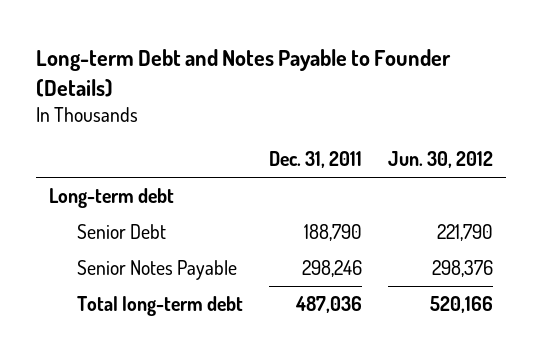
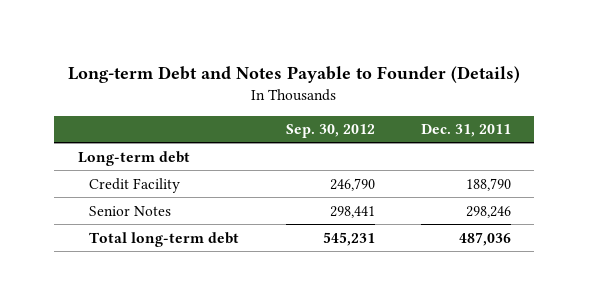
[387,151,493,169] Jun. 30, 2012 -> none
none -> [285,124,375,139] Sep. 30, 2012
[76,223,166,239] Senior Debt -> [89,177,181,193] Credit Facility
[76,259,237,280] Senior Notes Payable -> [89,205,172,216] Senior Notes

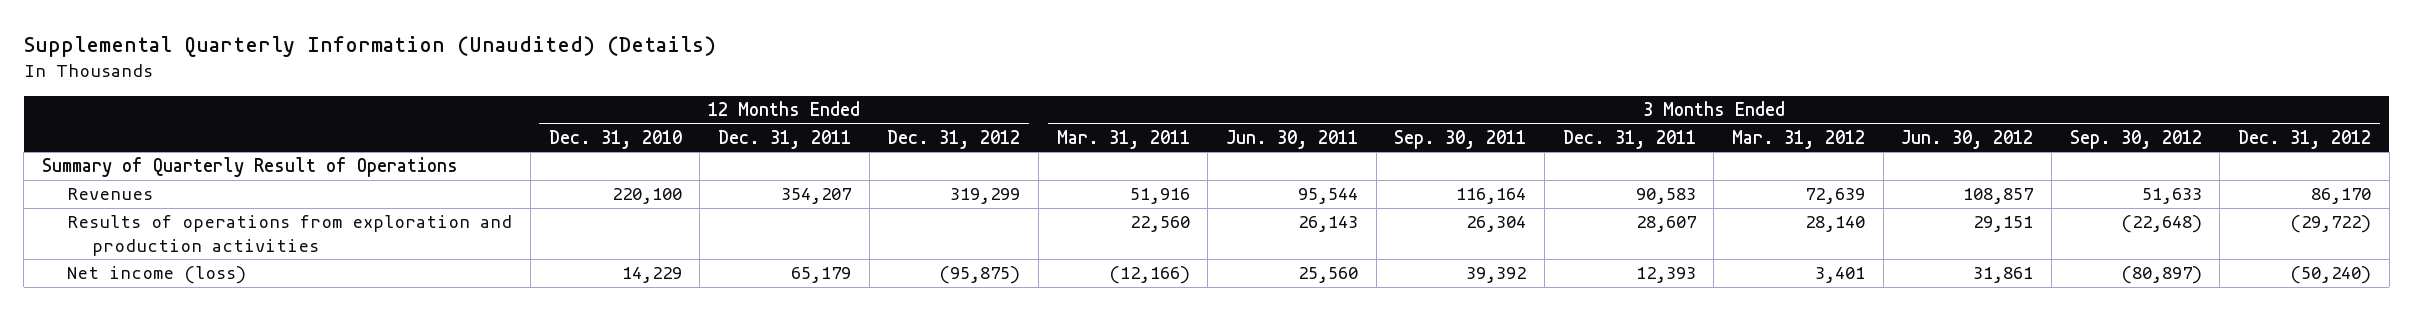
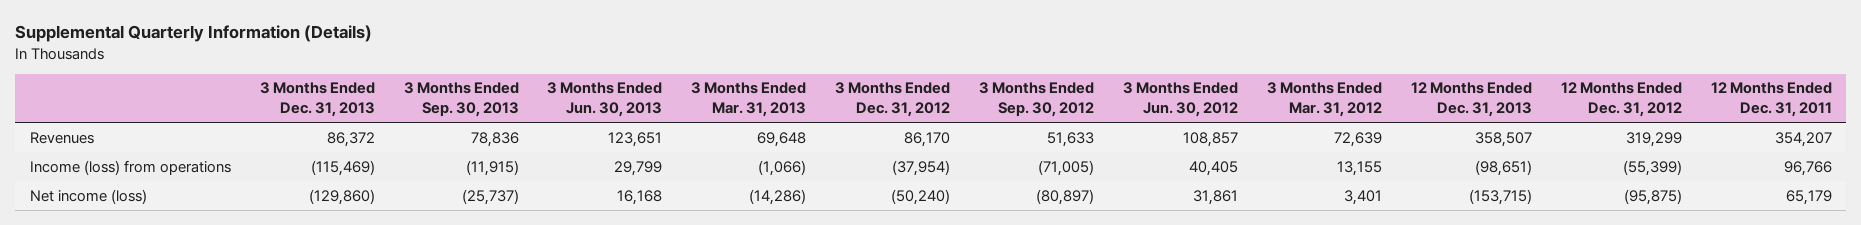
[23,36,716,58] Supplemental Quarterly Information (Unaudited) (Details) -> [15,25,373,43] Supplemental Quarterly Information (Details)
[548,129,682,149] Dec. 31, 2010 -> none
[1056,129,1190,149] Mar. 31, 2011 -> none
[1225,129,1358,149] Jun. 30, 2011 -> none
[1394,129,1527,149] Sep. 30, 2011 -> none
[1562,129,1696,149] Dec. 31, 2011 -> none
none -> [259,82,375,117] 3 Months Ended Dec. 31, 2013
none -> [403,82,519,117] 3 Months Ended Sep. 30, 2013
none -> [547,82,663,117] 3 Months Ended Jun. 30, 2013
none -> [691,82,807,117] 3 Months Ended Mar. 31, 2013
none -> [1410,82,1532,117] 12 Months Ended Dec. 31, 2013
[42,157,459,178] Summary of Quarterly Result of Operations -> none
[67,215,513,256] Results of operations from exploration and production activities -> none
none -> [29,159,231,175] Income (loss) from operations

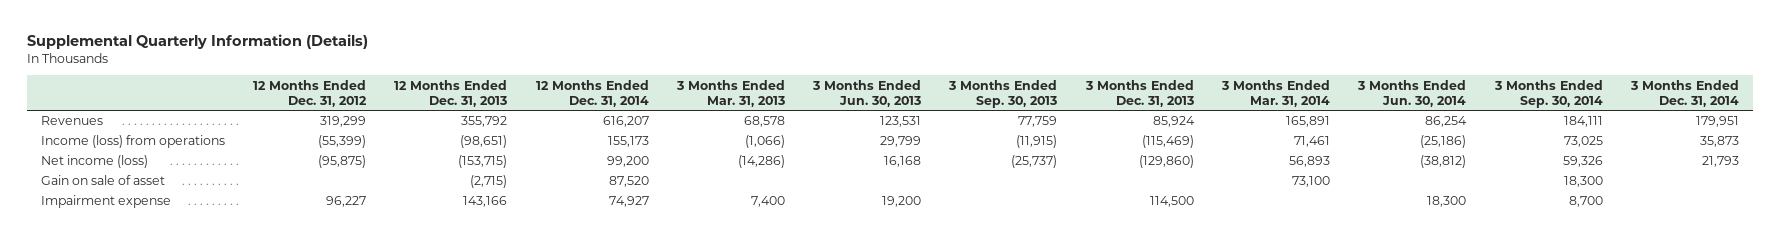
[835,82,951,117] 3 Months Ended Dec. 31, 2012 -> none
[979,82,1095,117] 3 Months Ended Sep. 30, 2012 -> none
[1123,82,1239,117] 3 Months Ended Jun. 30, 2012 -> none
[1266,82,1382,117] 3 Months Ended Mar. 31, 2012 -> none
[1710,82,1832,117] 12 Months Ended Dec. 31, 2011 -> none
none -> [535,79,649,107] 12 Months Ended Dec. 31, 2014
none -> [1221,79,1331,107] 3 Months Ended Mar. 31, 2014
none -> [1357,79,1467,107] 3 Months Ended Jun. 30, 2014
none -> [1493,79,1603,108] 3 Months Ended Sep. 30, 2014
none -> [1629,79,1739,107] 3 Months Ended Dec. 31, 2014
[326,131,375,147] 86,372 -> [1152,116,1195,128] 85,924
[470,131,519,147] 78,836 -> [1018,116,1058,128] 77,759
[608,131,663,147] 123,651 -> [880,116,922,128] 123,531
[757,131,807,147] 69,648 -> [743,116,785,128] 68,578
[1474,131,1532,147] 358,507 -> [461,116,508,128] 355,792
none -> [40,175,165,186] Gain on sale of asset
none -> [40,195,171,209] Impairment expense

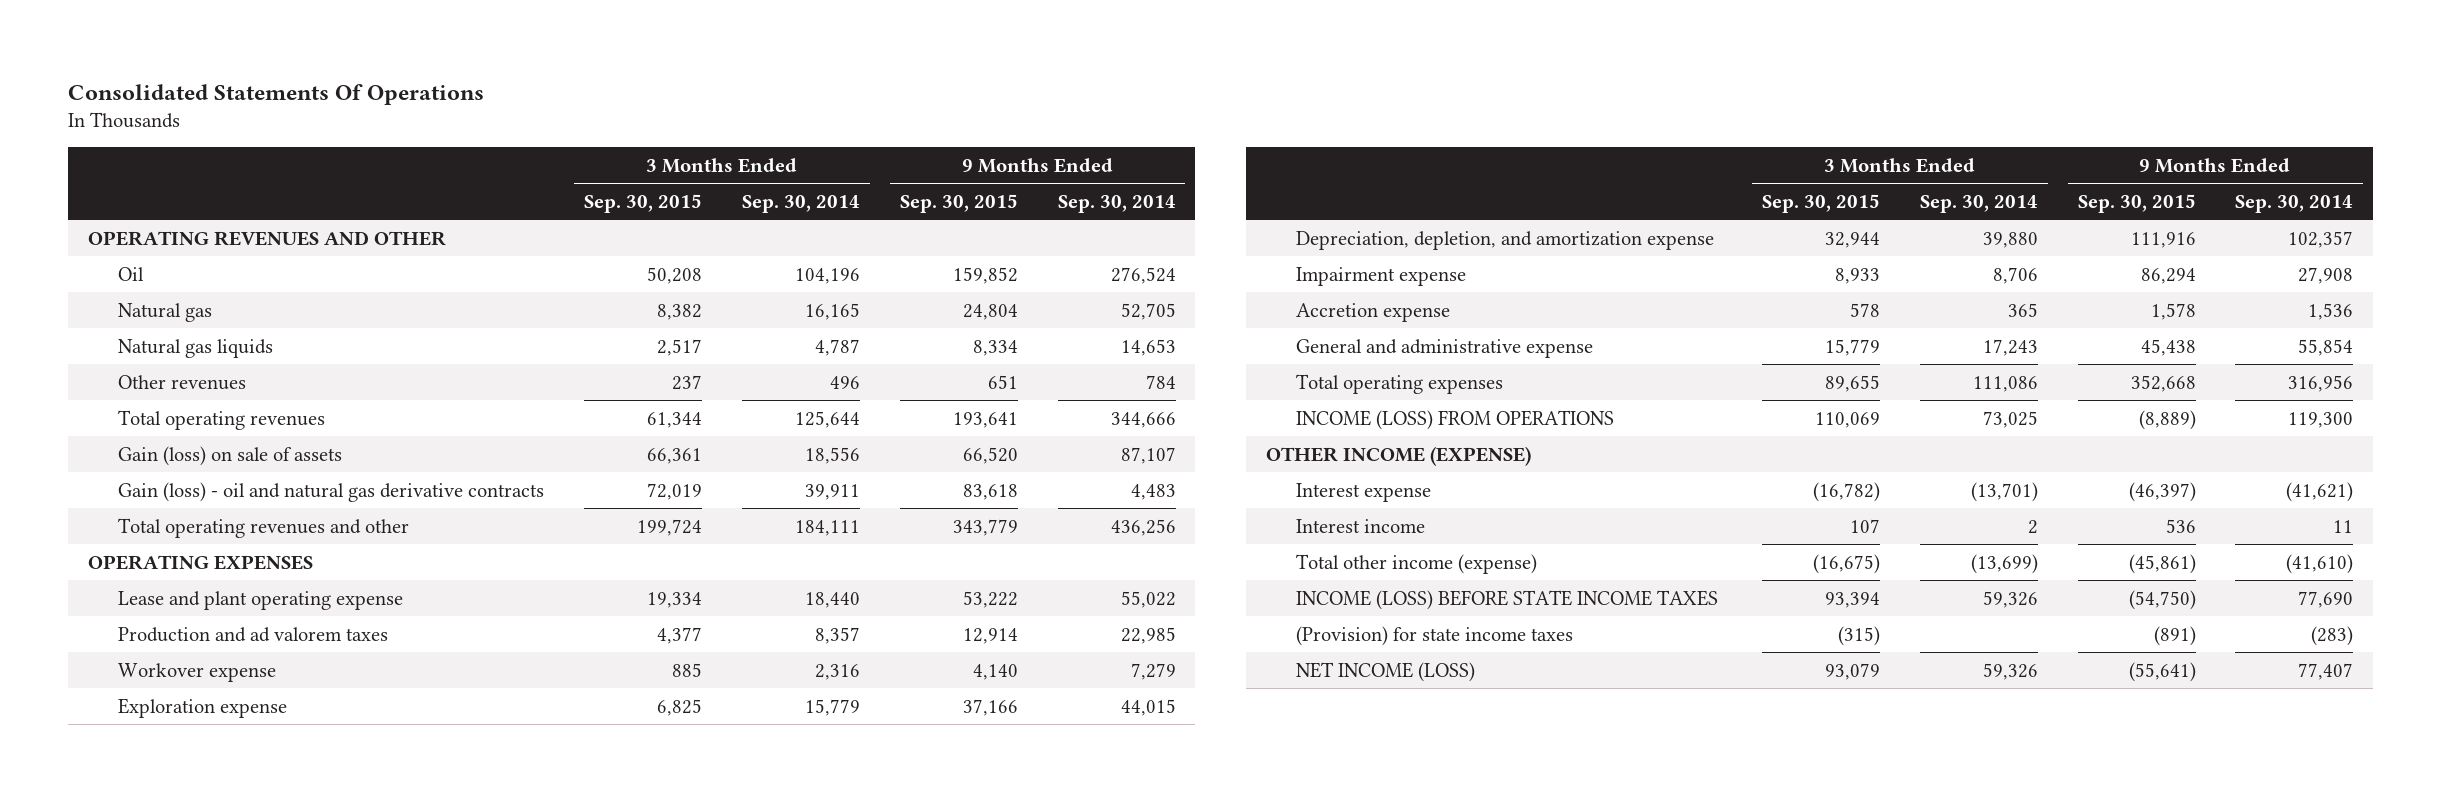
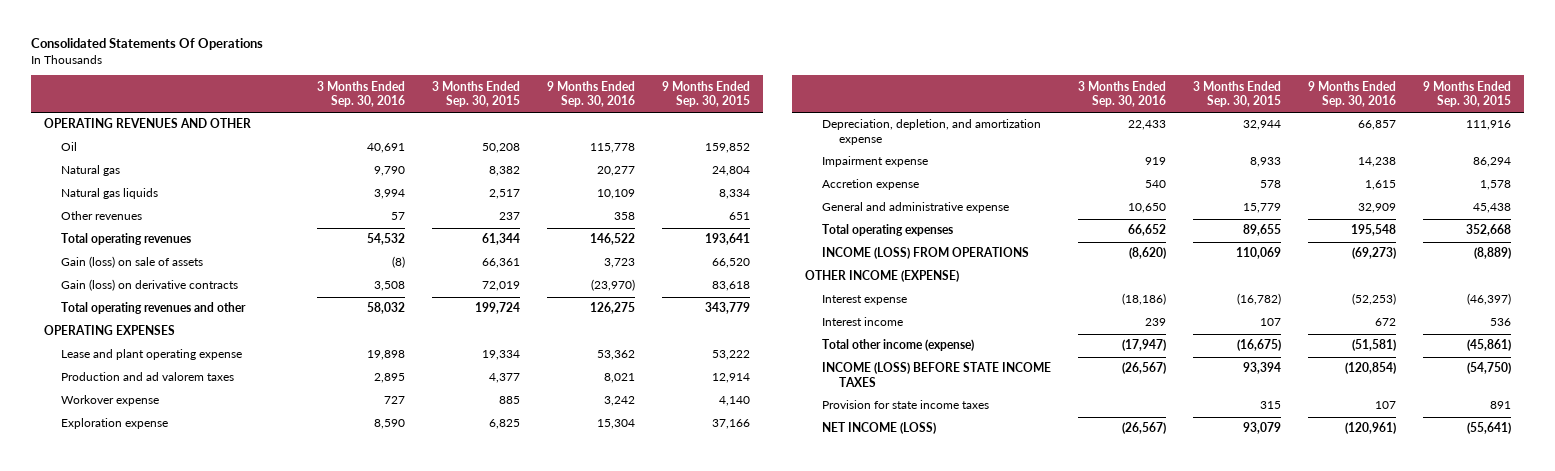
[741,194,860,213] Sep. 30, 2014 -> none
[1057,194,1176,213] Sep. 30, 2014 -> none
none -> [317,80,406,107] 3 Months Ended Sep. 30, 2016
none -> [546,80,635,107] 9 Months Ended Sep. 30, 2016
[118,481,545,502] Gain (loss) - oil and natural gas derivative contracts -> [61,279,239,292] Gain (loss) on derivative contracts
[1296,625,1574,646] (Provision) for state income taxes -> [822,400,990,410] Provision for state income taxes
[1838,625,1881,646] (315) -> [1260,401,1282,410] 315
[2153,625,2196,646] (891) -> [1490,401,1512,410] 891

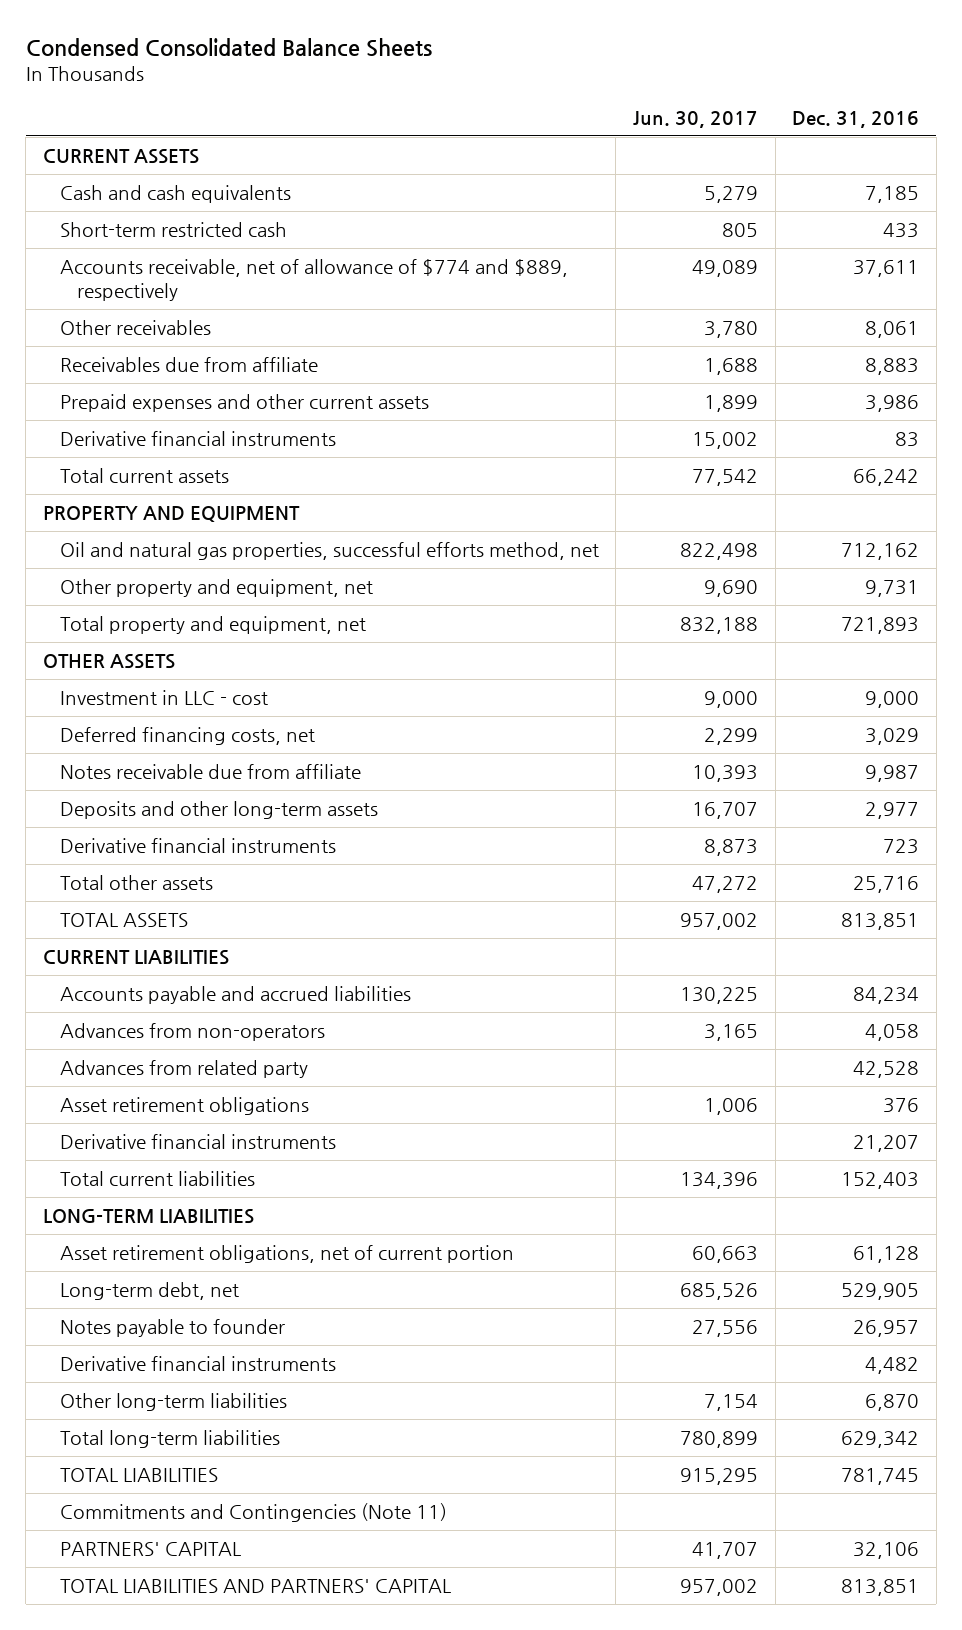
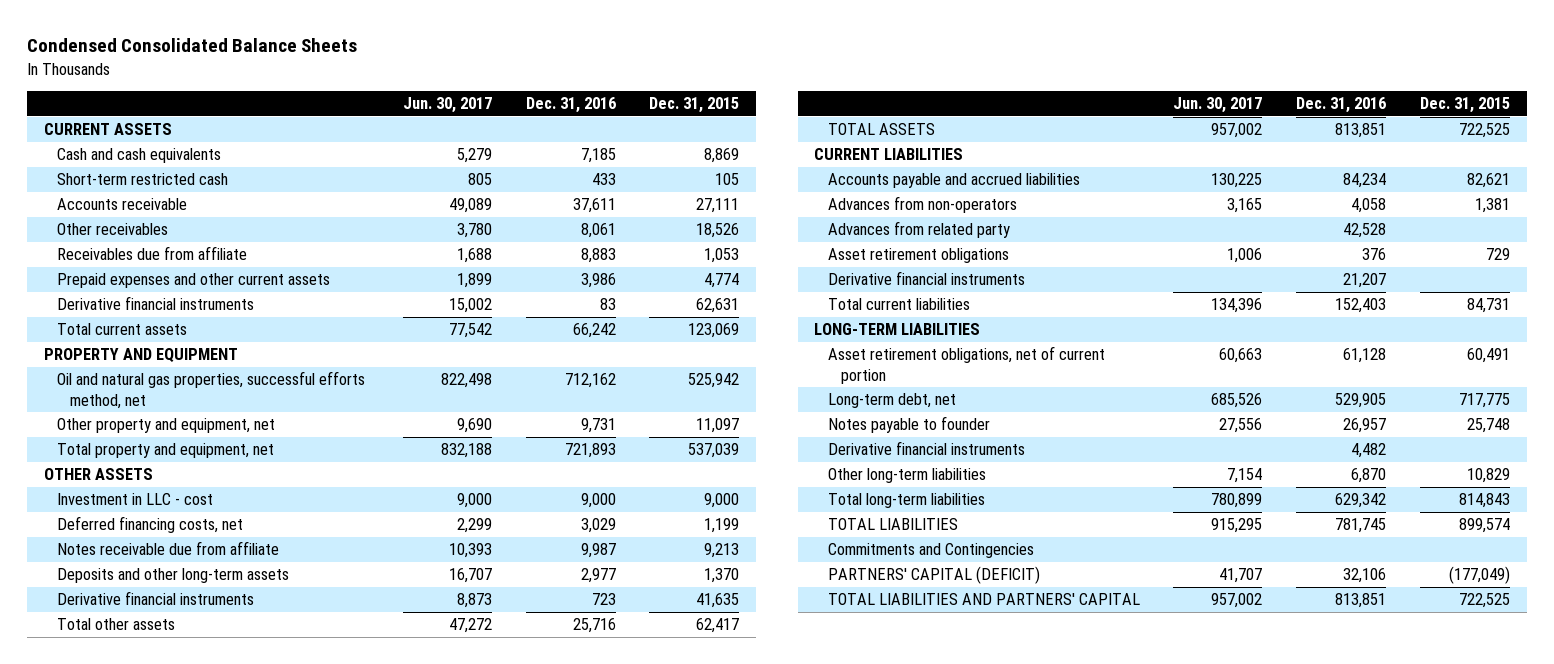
none -> [649,97,740,114] Dec. 31, 2015
[59,259,568,301] Accounts receivable, net of allowance of $774 and $889, respectively -> [56,198,187,211] Accounts receivable
[59,1503,447,1523] Commitments and Contingencies (Note 11) -> [827,543,1034,559] Commitments and Contingencies
[59,1542,241,1557] PARTNERS' CAPITAL -> [827,566,1040,585] PARTNERS' CAPITAL (DEFICIT)

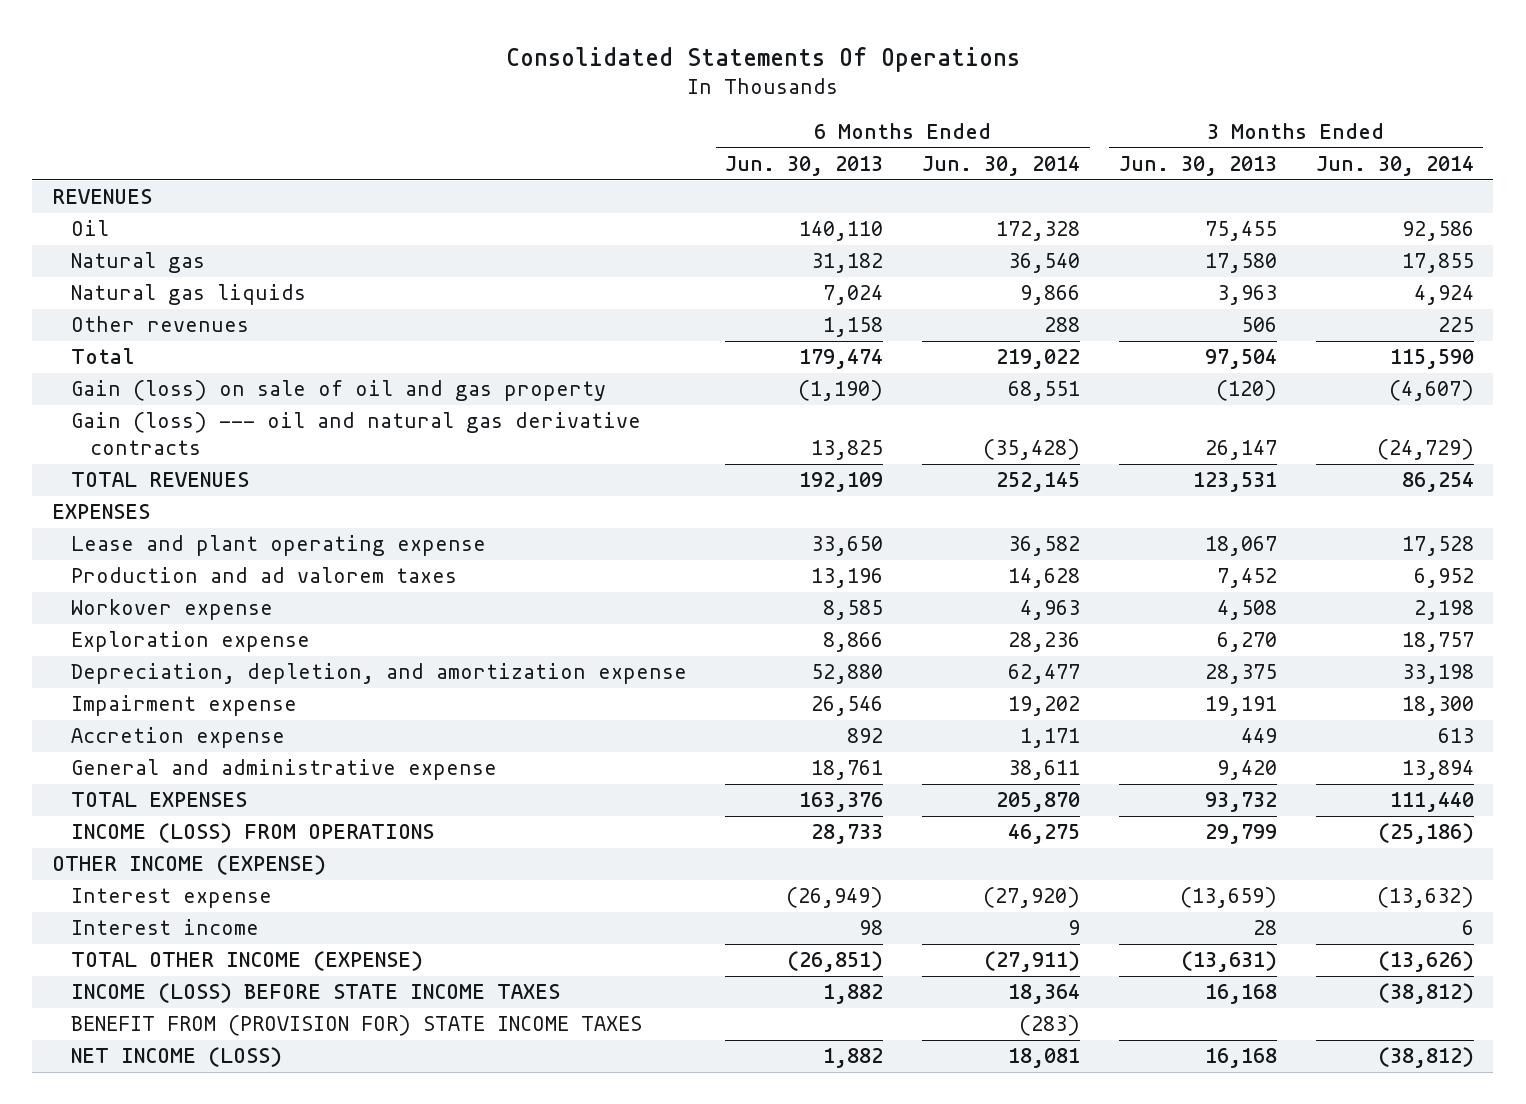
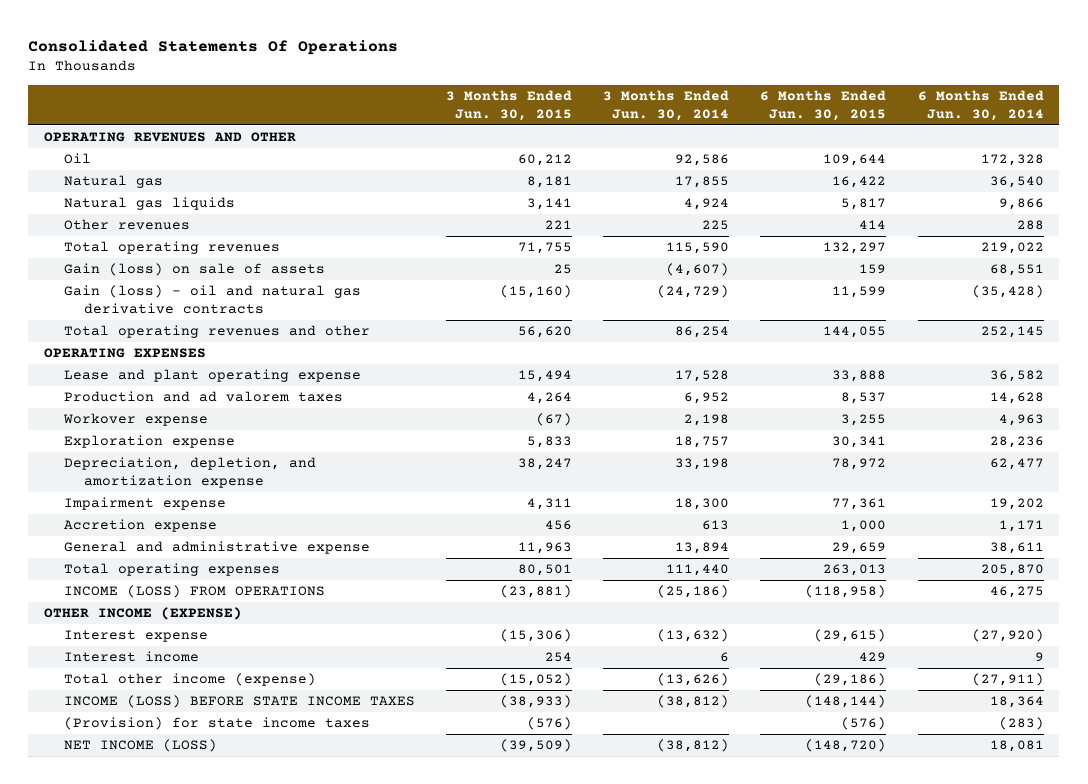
[725,156,884,177] Jun. 30, 2013 -> none
[1119,156,1278,177] Jun. 30, 2013 -> none
none -> [446,90,573,121] 3 Months Ended Jun. 30, 2015
none -> [760,90,887,121] 6 Months Ended Jun. 30, 2015
[51,189,152,205] REVENUES -> [43,132,296,143] OPERATING REVENUES AND OTHER
[70,348,135,365] Total -> [64,241,281,255] Total operating revenues
[70,380,606,402] Gain (loss) on sale of oil and gas property -> [64,263,326,277] Gain (loss) on sale of assets
[70,412,641,455] Gain (loss) --- oil and natural gas derivative contracts -> [64,285,362,314] Gain (loss) - oil and natural gas derivative contracts
[70,472,249,488] TOTAL REVENUES -> [64,325,371,339] Total operating revenues and other
[51,504,150,520] EXPENSES -> [43,348,206,359] OPERATING EXPENSES
[70,792,247,808] TOTAL EXPENSES -> [64,563,281,577] Total operating expenses
[70,951,423,972] TOTAL OTHER INCOME (EXPENSE) -> [64,673,317,687] Total other income (expense)
[70,1015,642,1037] BENEFIT FROM (PROVISION FOR) STATE INCOME TAXES -> [64,717,371,731] (Provision) for state income taxes

